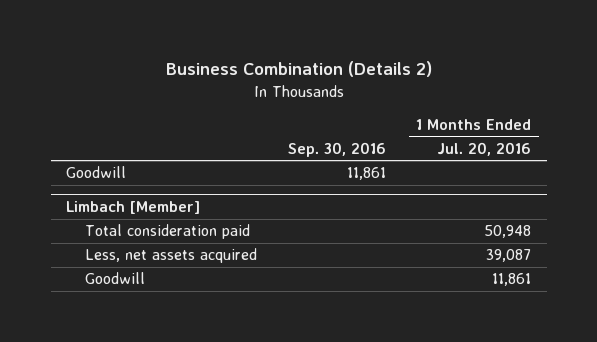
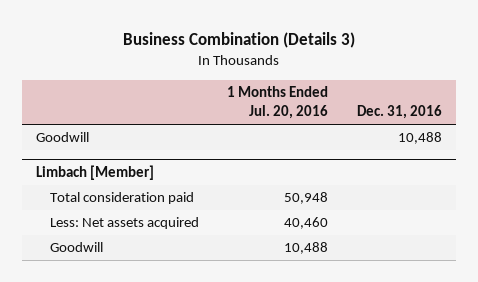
[165,61,432,78] Business Combination (Details 2) -> [122,31,355,48] Business Combination (Details 3)
[287,141,386,157] Sep. 30, 2016 -> none
none -> [356,105,442,120] Dec. 31, 2016
[85,248,258,264] Less, net assets acquired -> [49,217,199,230] Less: Net assets acquired
[486,249,532,263] 39,087 -> [284,217,329,230] 40,460
[492,273,532,287] 11,861 -> [284,242,329,255] 10,488

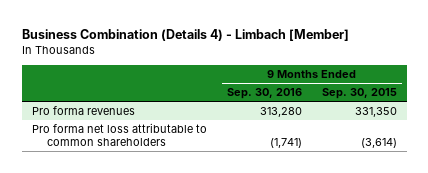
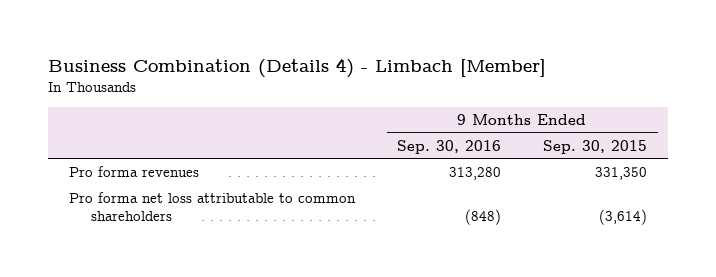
[269,138,302,149] (1,741) -> [465,209,502,226] (848)

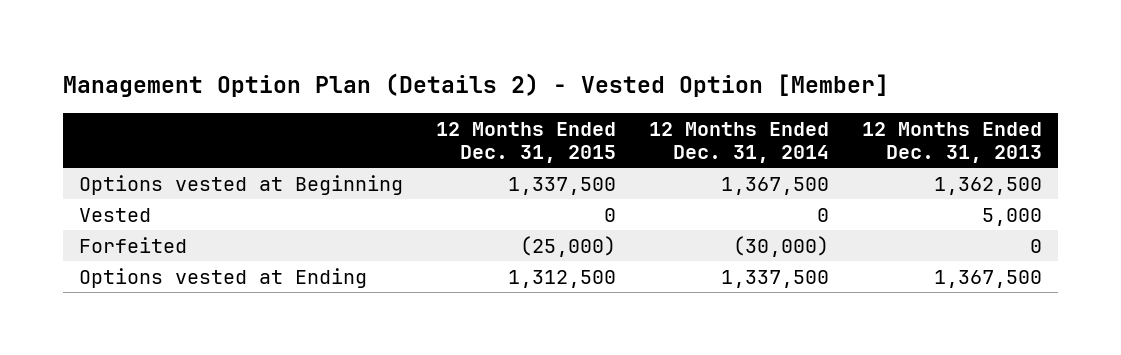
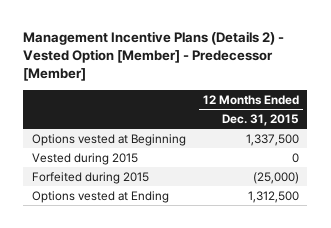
[63,73,890,98] Management Option Plan (Details 2) - Vested Option [Member] -> [23,30,285,82] Management Incentive Plans (Details 2) - Vested Option [Member] - Predecessor [Member]
[649,121,830,163] 12 Months Ended Dec. 31, 2014 -> none
[861,121,1042,163] 12 Months Ended Dec. 31, 2013 -> none
[79,207,152,222] Vested -> [31,152,138,165] Vested during 2015
[79,236,188,253] Forfeited -> [31,171,149,184] Forfeited during 2015

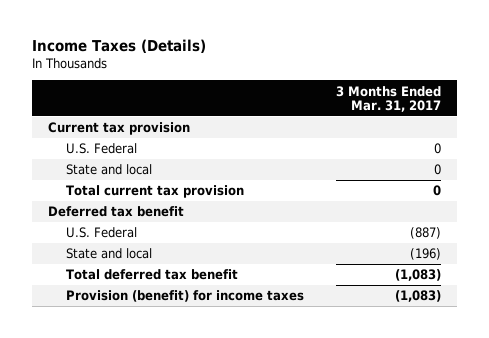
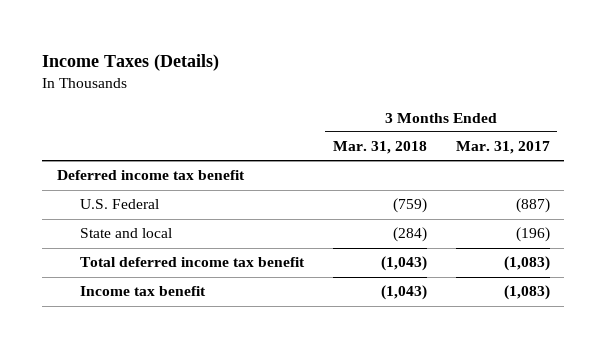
none -> [332,141,427,155] Mar. 31, 2018
[48,122,191,136] Current tax provision -> none
[66,143,138,155] U.S. Federal -> none
[66,164,153,176] State and local -> none
[66,185,245,199] Total current tax provision -> none
[48,206,185,218] Deferred tax benefit -> [56,170,245,181] Deferred income tax benefit
[66,269,239,281] Total deferred tax benefit -> [79,257,305,268] Total deferred income tax benefit
[66,290,305,303] Provision (benefit) for income taxes -> [79,286,206,297] Income tax benefit

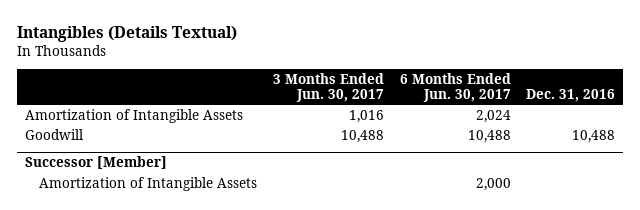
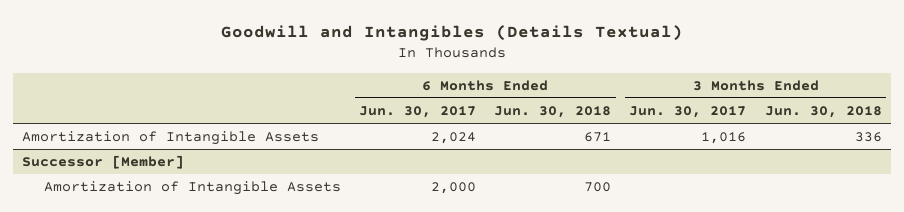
[17,26,238,43] Intangibles (Details Textual) -> [220,24,683,41] Goodwill and Intangibles (Details Textual)
[526,89,616,103] Dec. 31, 2016 -> none
none -> [494,106,612,119] Jun. 30, 2018
none -> [764,106,882,119] Jun. 30, 2018
[25,128,85,140] Goodwill -> none

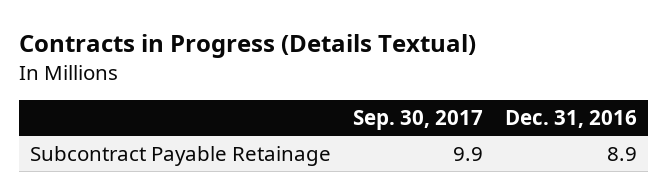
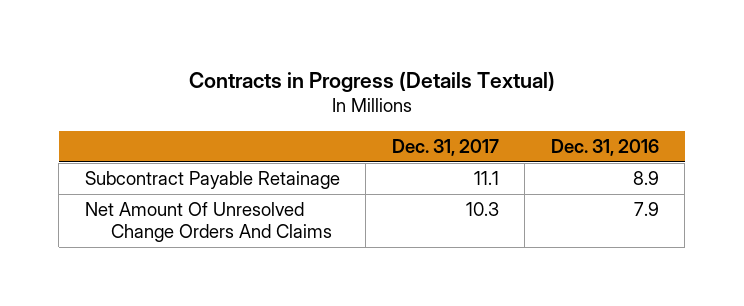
[353,110,484,131] Sep. 30, 2017 -> none
none -> [391,138,499,156] Dec. 31, 2017
none -> [84,202,332,243] Net Amount Of Unresolved Change Orders And Claims

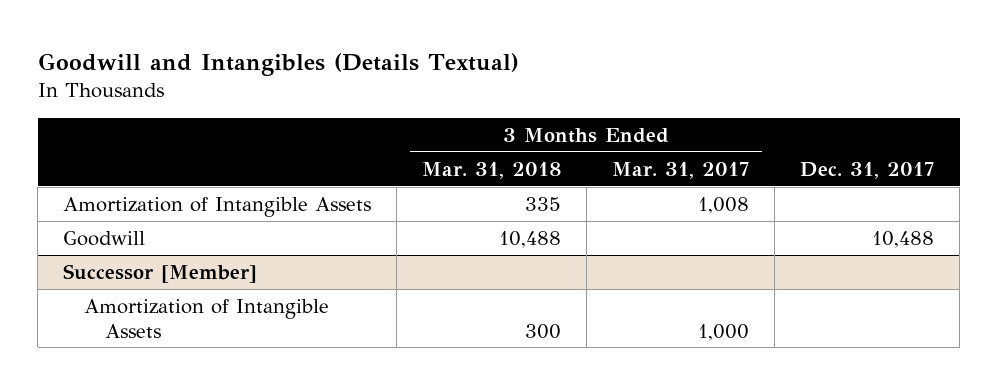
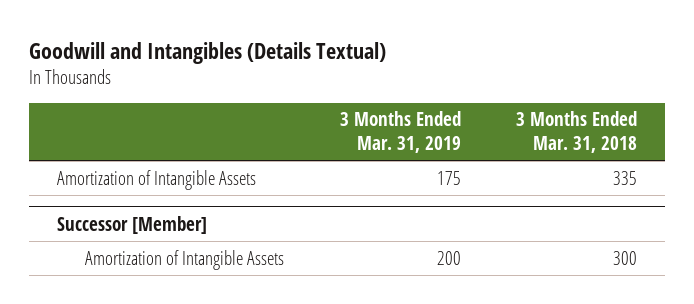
[612,161,750,179] Mar. 31, 2017 -> none
[800,161,935,179] Dec. 31, 2017 -> none
none -> [339,111,461,153] 3 Months Ended Mar. 31, 2019
[63,231,146,247] Goodwill -> none

